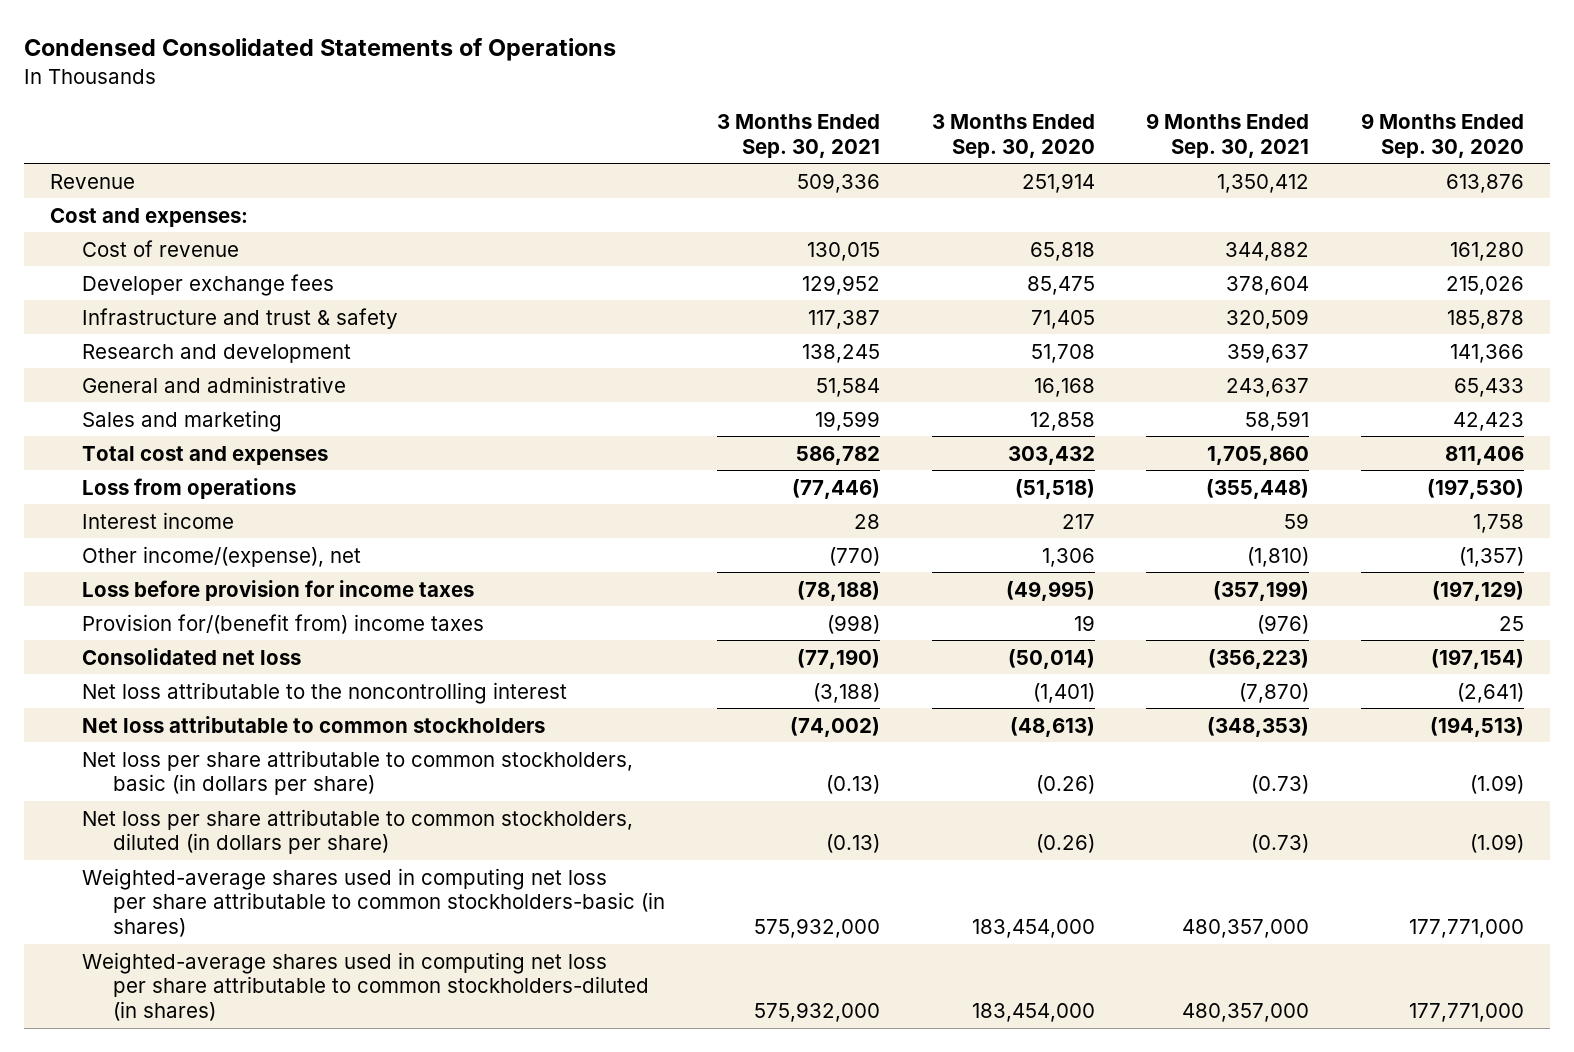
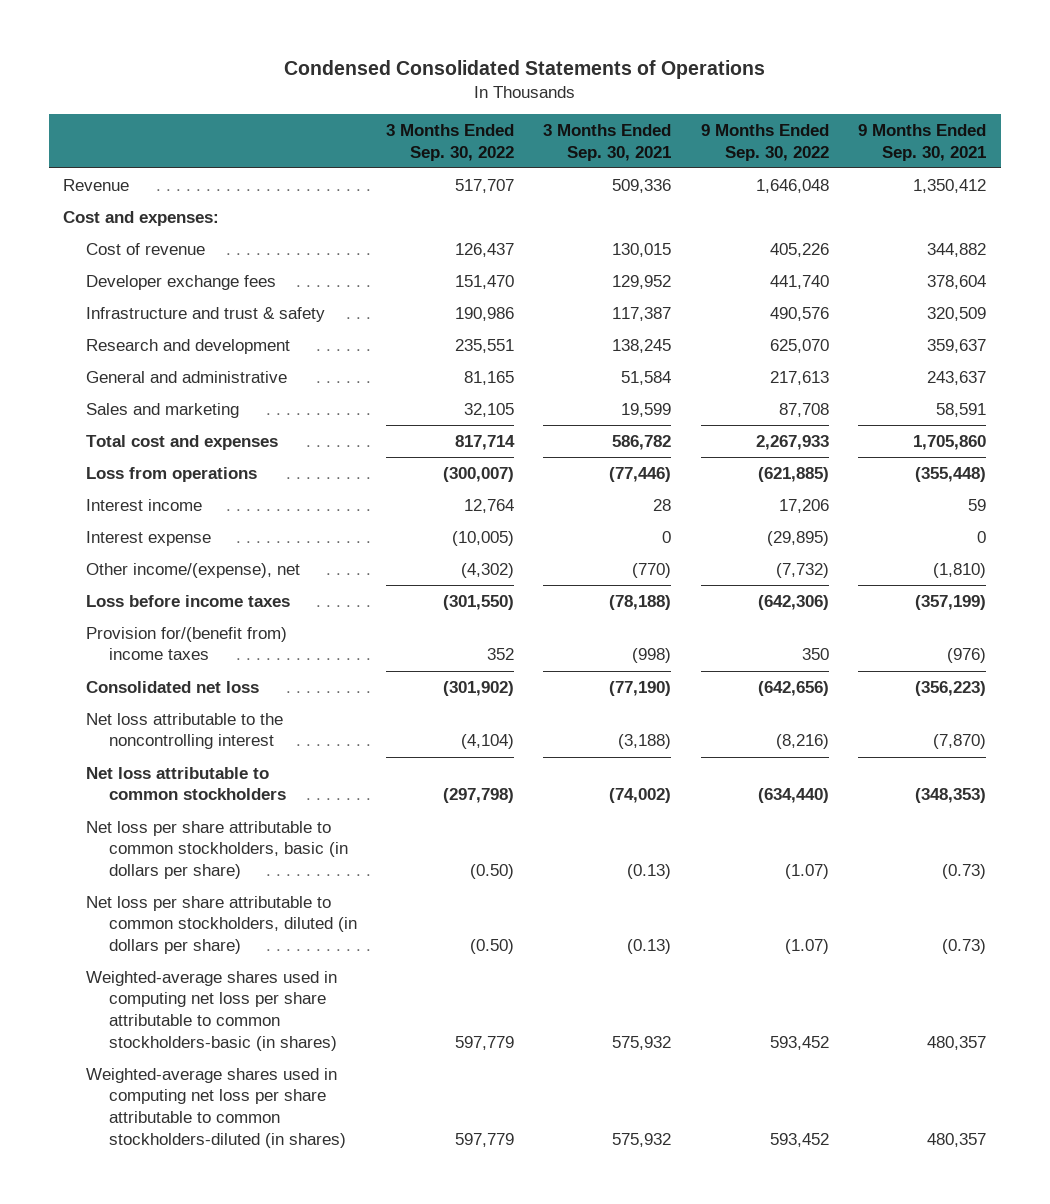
[931,114,1095,158] 3 Months Ended Sep. 30, 2020 -> none
[1360,113,1524,158] 9 Months Ended Sep. 30, 2020 -> none
none -> [386,124,515,161] 3 Months Ended Sep. 30, 2022
none -> [700,124,829,161] 9 Months Ended Sep. 30, 2022
none -> [85,530,211,546] Interest expense
[81,579,474,601] Loss before provision for income taxes -> [85,594,290,607] Loss before income taxes
[753,918,880,939] 575,932,000 -> [612,1036,672,1051] 575,932
[1182,919,1310,939] 480,357,000 -> [927,1036,987,1051] 480,357
[753,1002,880,1023] 575,932,000 -> [612,1133,672,1148] 575,932
[1182,1003,1310,1023] 480,357,000 -> [927,1133,987,1148] 480,357

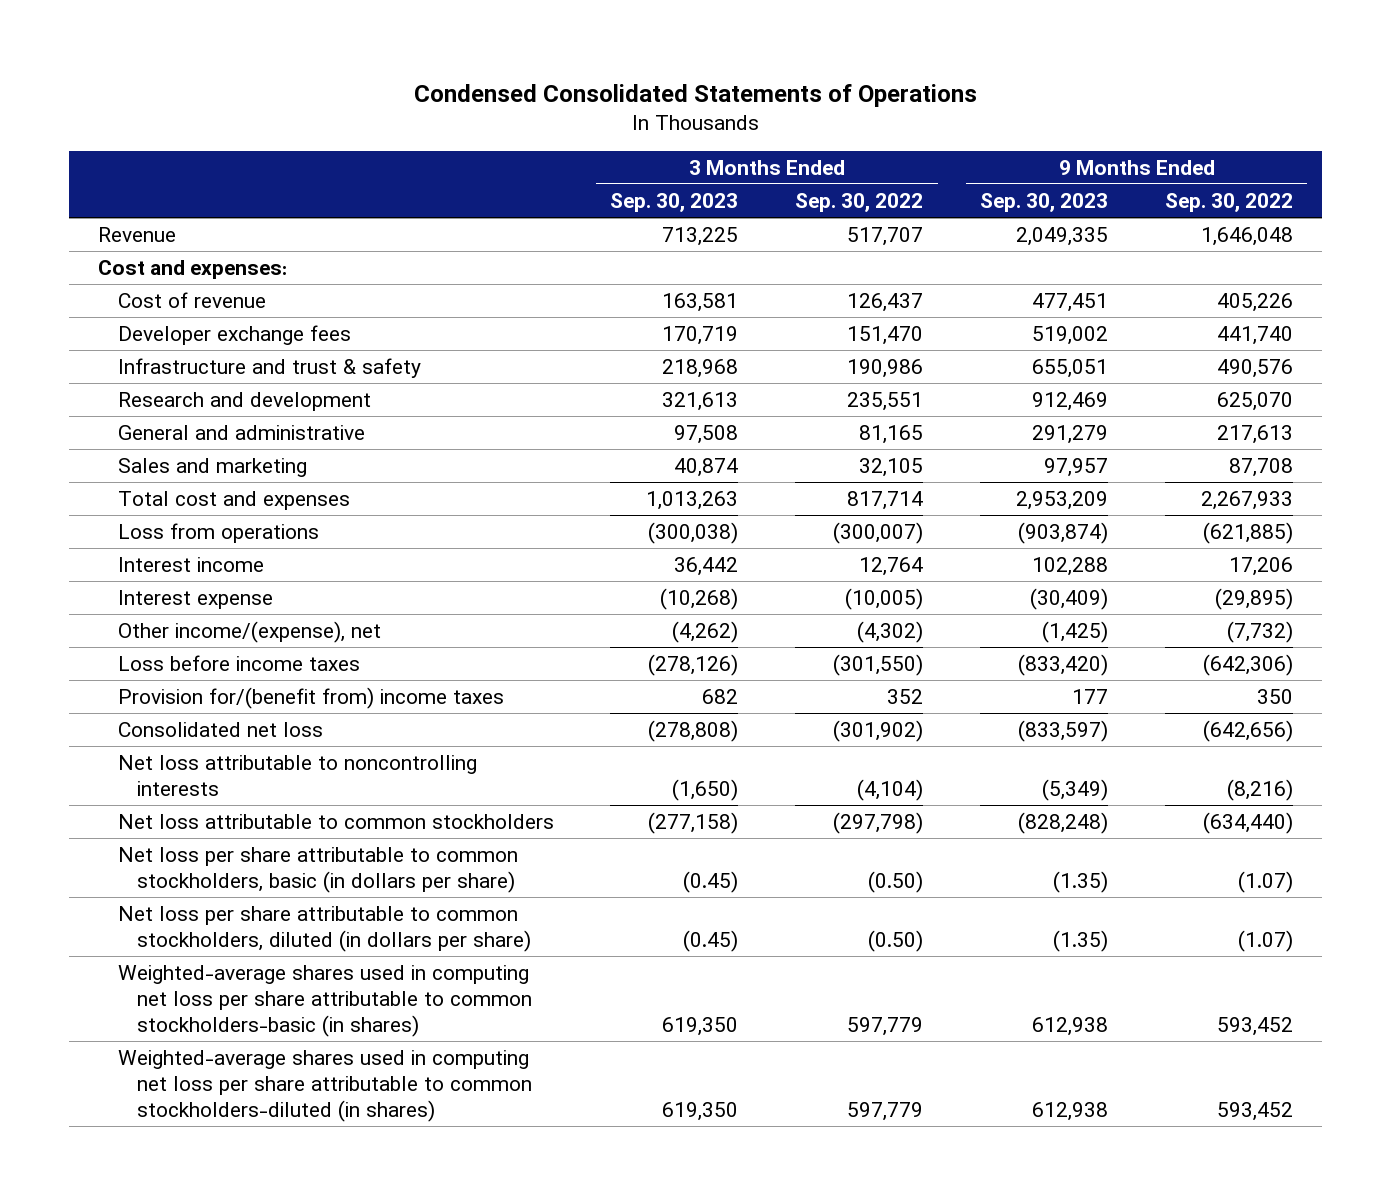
[543,124,672,161] 3 Months Ended Sep. 30, 2021 -> none
[858,124,987,161] 9 Months Ended Sep. 30, 2021 -> none
none -> [610,192,739,212] Sep. 30, 2023
none -> [980,192,1109,212] Sep. 30, 2023
[85,712,283,750] Net loss attributable to the noncontrolling interest -> [117,755,477,796] Net loss attributable to noncontrolling interests

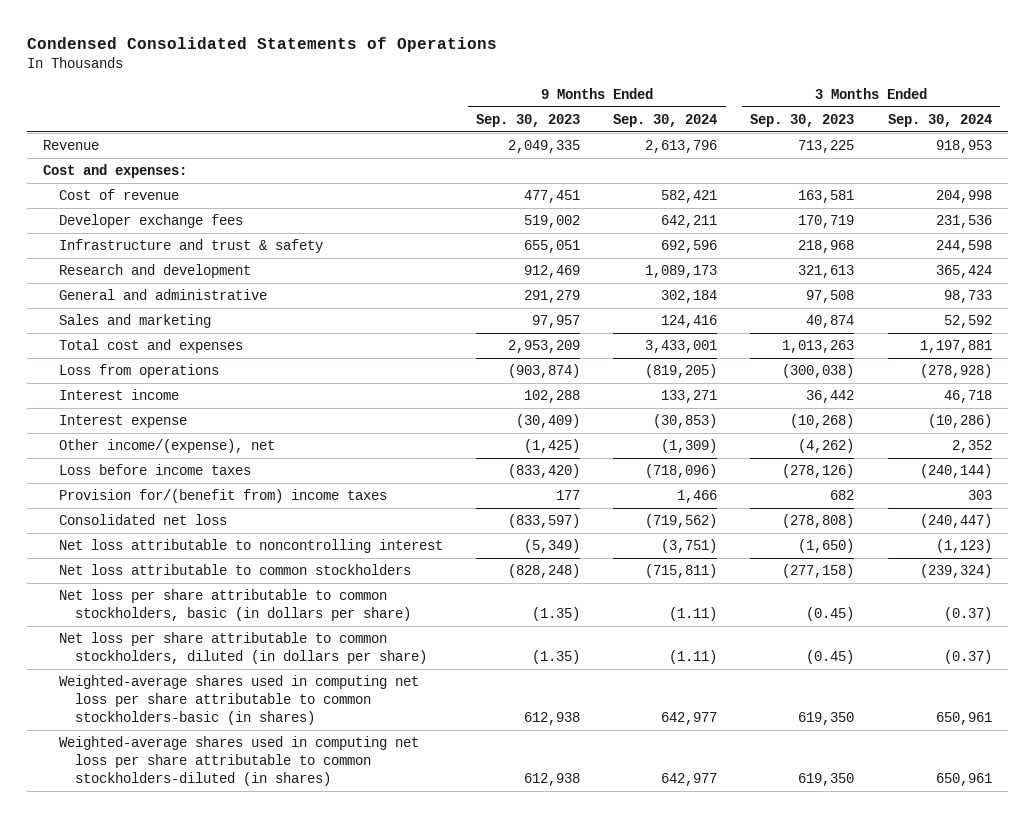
[795,192,924,212] Sep. 30, 2022 -> none
[1165,192,1294,212] Sep. 30, 2022 -> none
none -> [613,113,718,127] Sep. 30, 2024
none -> [887,113,992,127] Sep. 30, 2024
[117,755,477,796] Net loss attributable to noncontrolling interests -> [59,539,444,554] Net loss attributable to noncontrolling interest

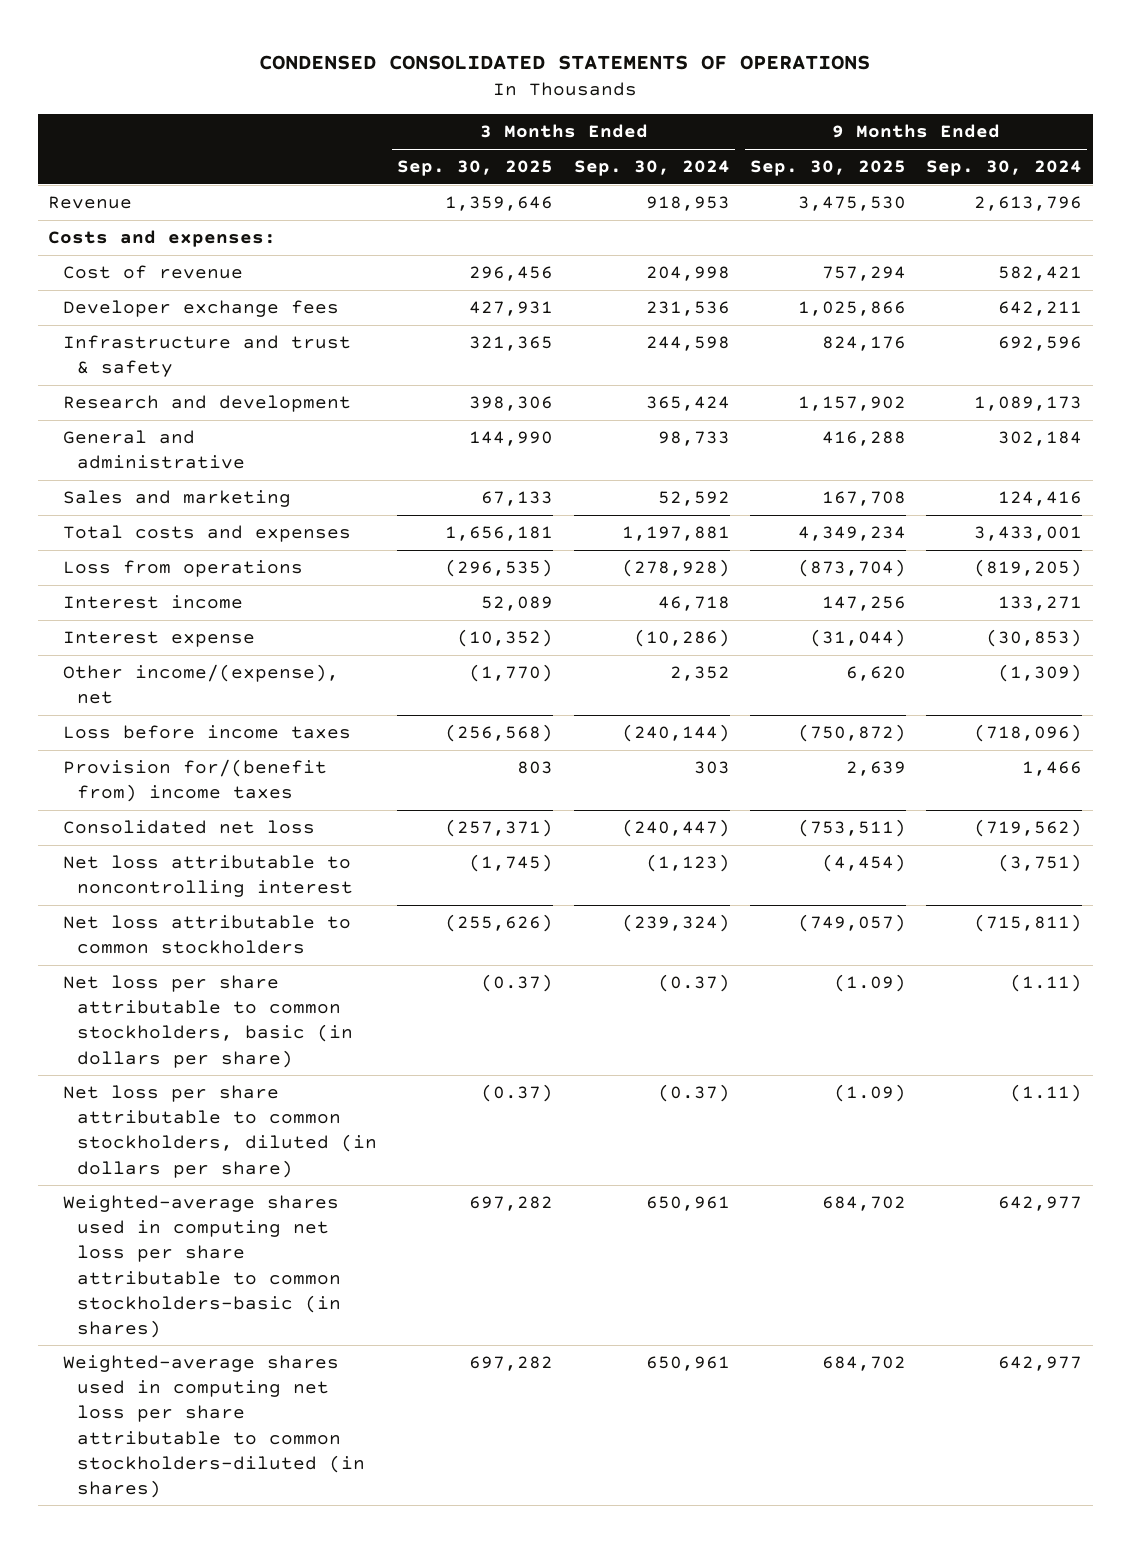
[26,36,497,52] Condensed Consolidated Statements of Operations -> [259,54,871,70] CONDENSED CONSOLIDATED STATEMENTS OF OPERATIONS
[476,113,581,127] Sep. 30, 2023 -> none
[750,113,855,127] Sep. 30, 2023 -> none
none -> [397,160,554,177] Sep. 30, 2025
none -> [750,160,907,177] Sep. 30, 2025
[43,164,188,179] Cost and expenses: -> [48,230,277,248] Costs and expenses:
[59,339,244,354] Total cost and expenses -> [62,525,351,543] Total costs and expenses

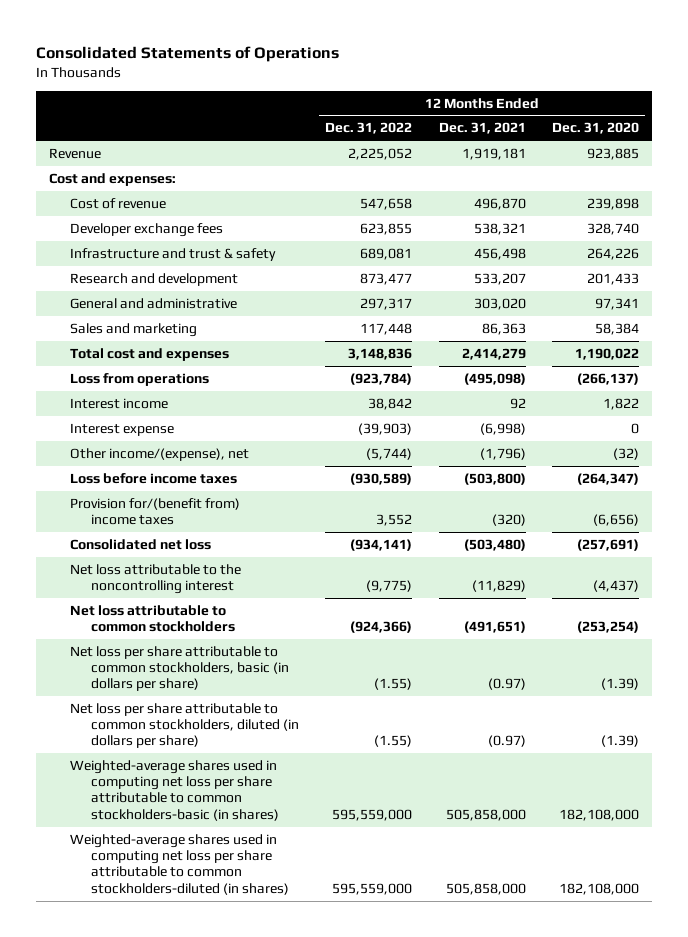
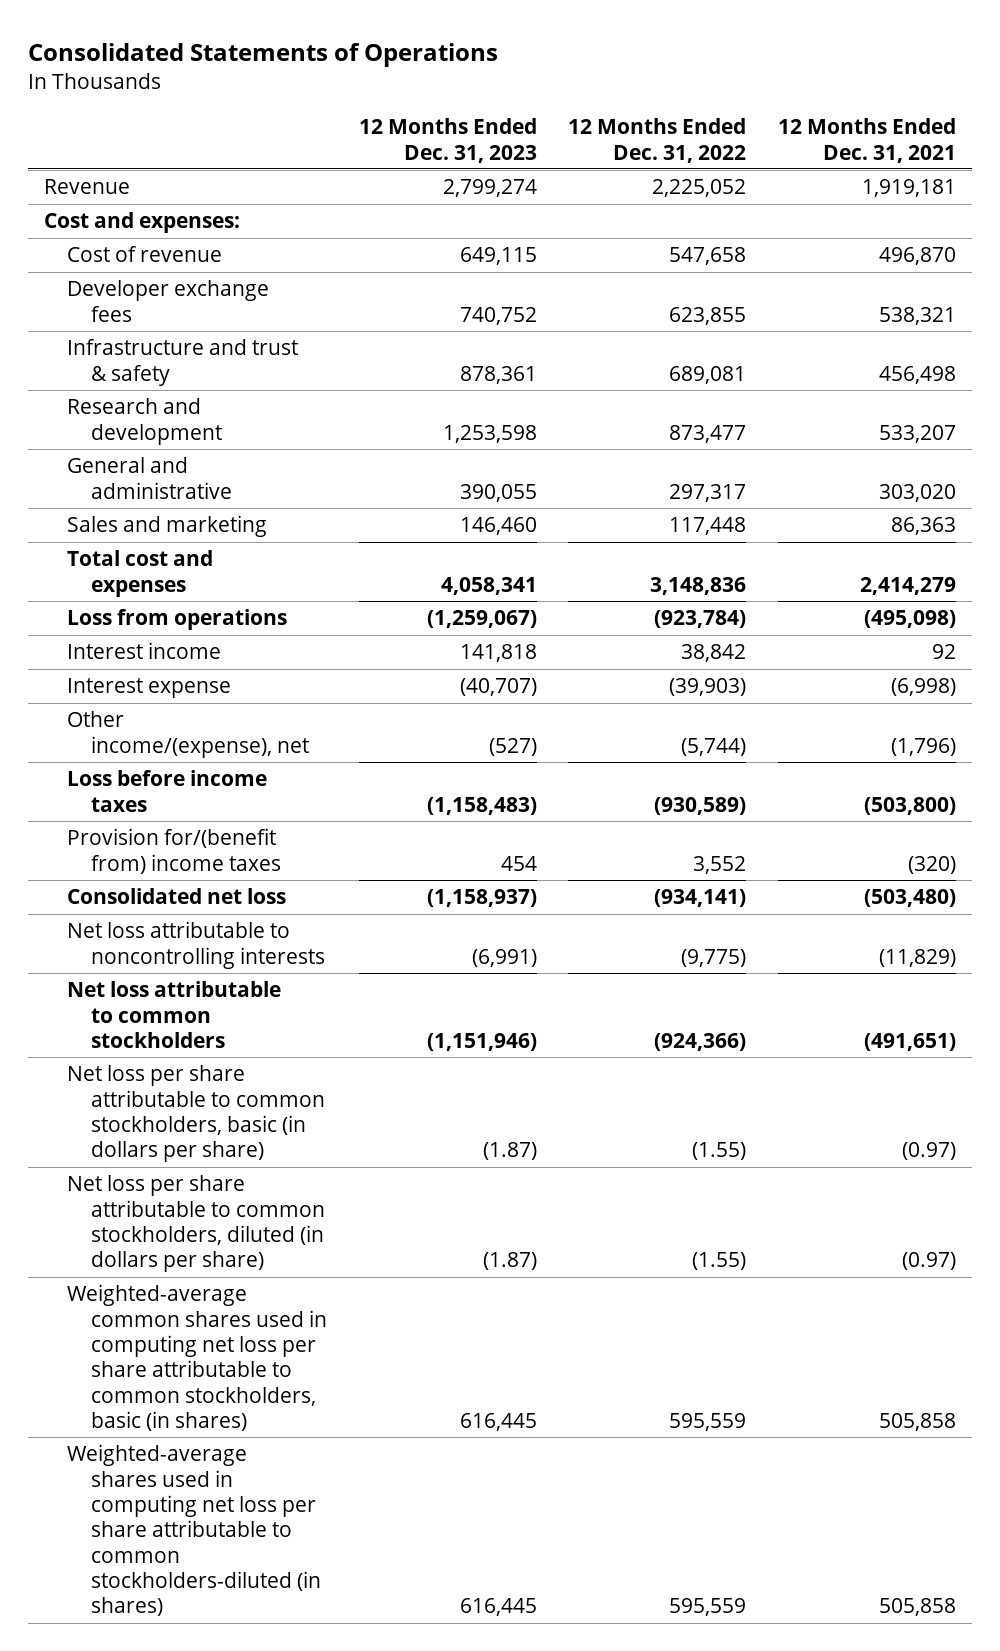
[551,122,639,135] Dec. 31, 2020 -> none
none -> [358,118,537,163] 12 Months Ended Dec. 31, 2023
[70,563,242,595] Net loss attributable to the noncontrolling interest -> [67,921,325,969] Net loss attributable to noncontrolling interests
[70,759,280,821] Weighted-average shares used in computing net loss per share attributable to common stockholders-basic (in shares) -> [67,1284,327,1431] Weighted-average common shares used in computing net loss per share attributable to common stockholders, basic (in shares)
[332,808,413,821] 595,559,000 -> [669,1412,747,1431] 595,559
[445,808,526,821] 505,858,000 -> [878,1412,956,1431] 505,858
[332,882,413,895] 595,559,000 -> [669,1598,747,1617] 595,559
[445,882,526,895] 505,858,000 -> [878,1598,956,1617] 505,858

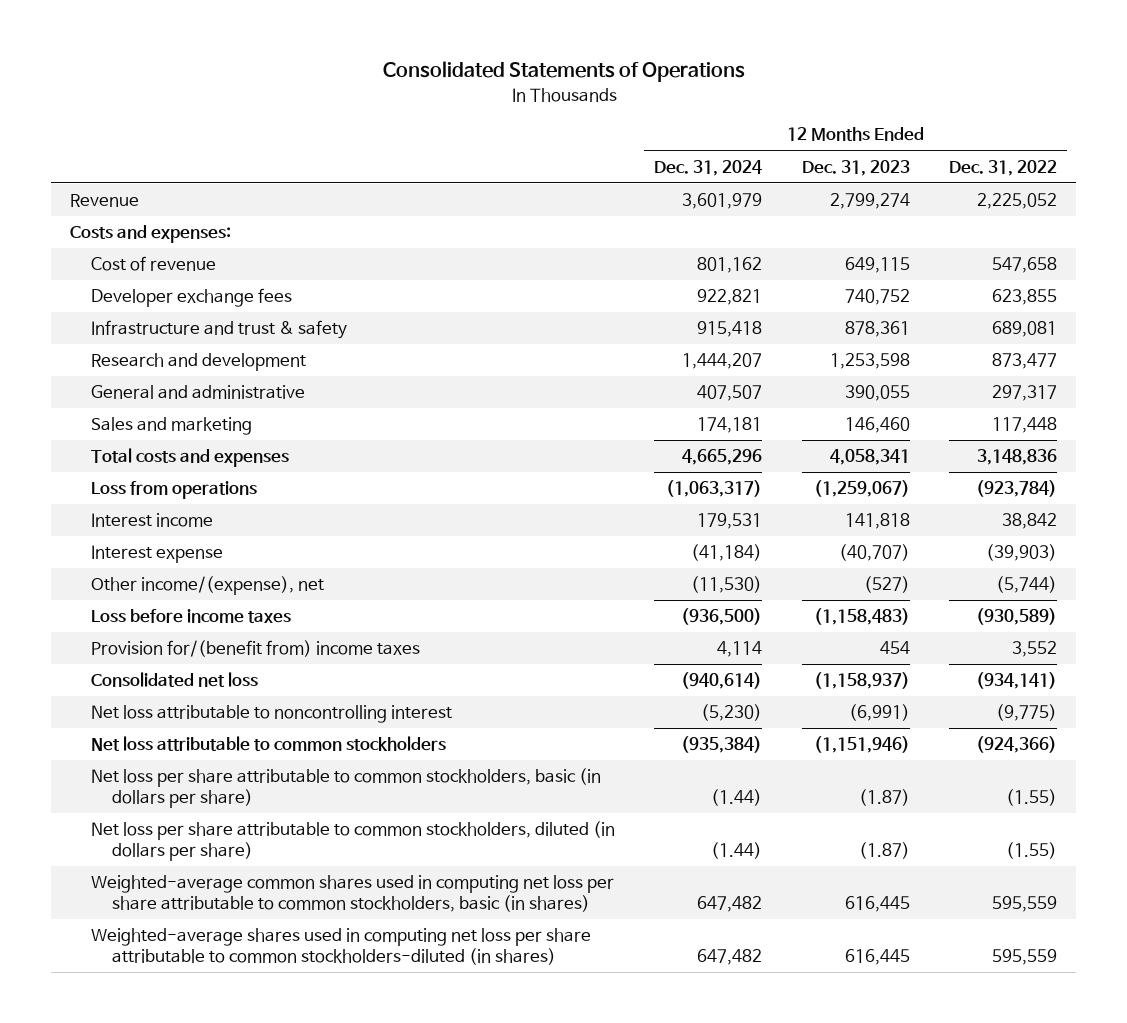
[777,118,956,163] 12 Months Ended Dec. 31, 2021 -> none
none -> [654,159,763,176] Dec. 31, 2024
[43,212,240,234] Cost and expenses: -> [70,225,232,244] Costs and expenses:
[67,550,214,597] Total cost and expenses -> [91,448,290,468] Total costs and expenses
[67,921,325,969] Net loss attributable to noncontrolling interests -> [91,705,453,724] Net loss attributable to noncontrolling interest

